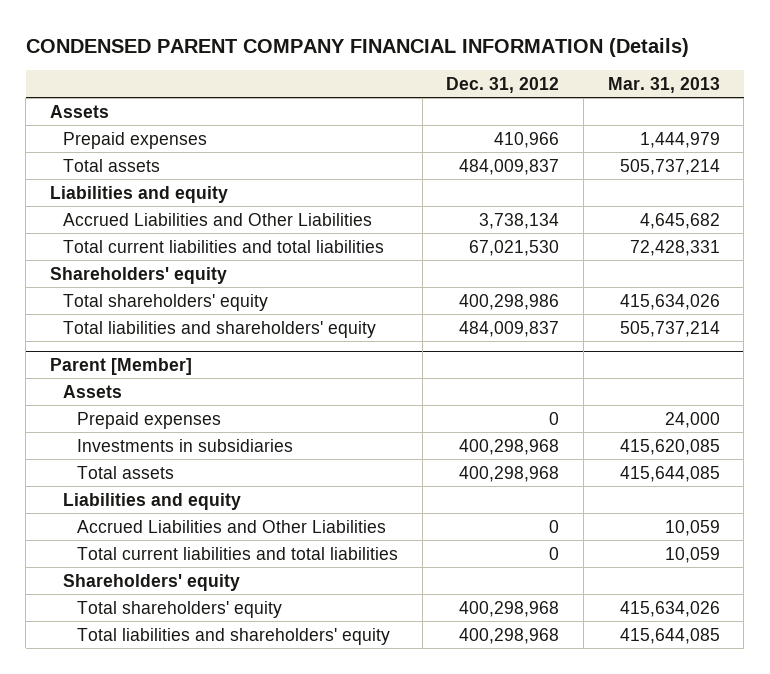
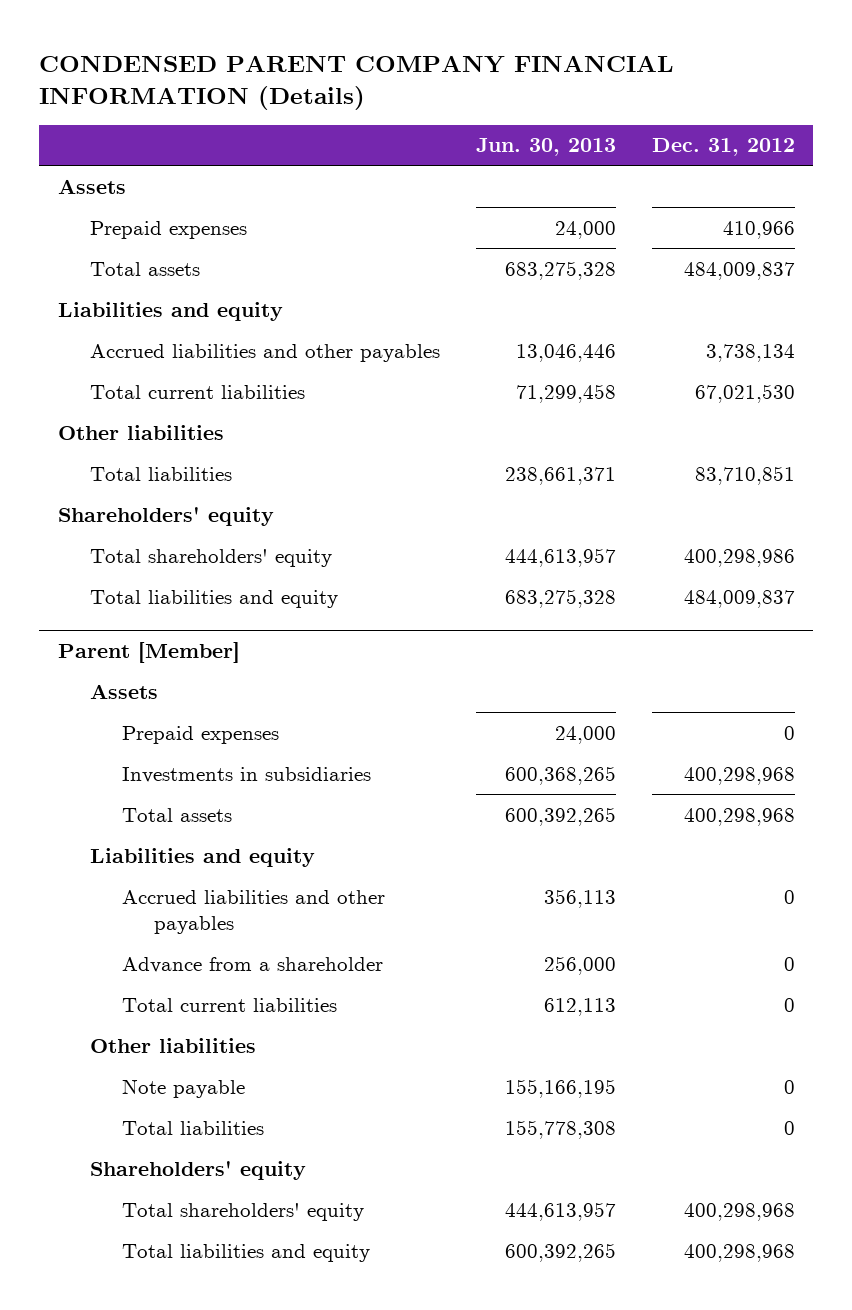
[607,76,720,93] Mar. 31, 2013 -> none
none -> [475,138,616,157] Jun. 30, 2013
[63,212,373,226] Accrued Liabilities and Other Liabilities -> [89,343,440,362] Accrued liabilities and other payables
[63,239,385,253] Total current liabilities and total liabilities -> [89,384,305,399] Total current liabilities
none -> [57,424,224,440] Other liabilities
none -> [89,466,232,481] Total liabilities
[63,320,377,338] Total liabilities and shareholders' equity -> [89,589,338,608] Total liabilities and equity
[76,519,386,533] Accrued Liabilities and Other Liabilities -> [121,889,385,934] Accrued liabilities and other payables
none -> [121,956,383,973] Advance from a shareholder
[76,546,398,560] Total current liabilities and total liabilities -> [121,997,337,1012] Total current liabilities
none -> [89,1037,256,1053] Other liabilities
none -> [121,1078,245,1098] Note payable
none -> [121,1120,264,1135] Total liabilities
[76,627,390,645] Total liabilities and shareholders' equity -> [121,1243,370,1262] Total liabilities and equity

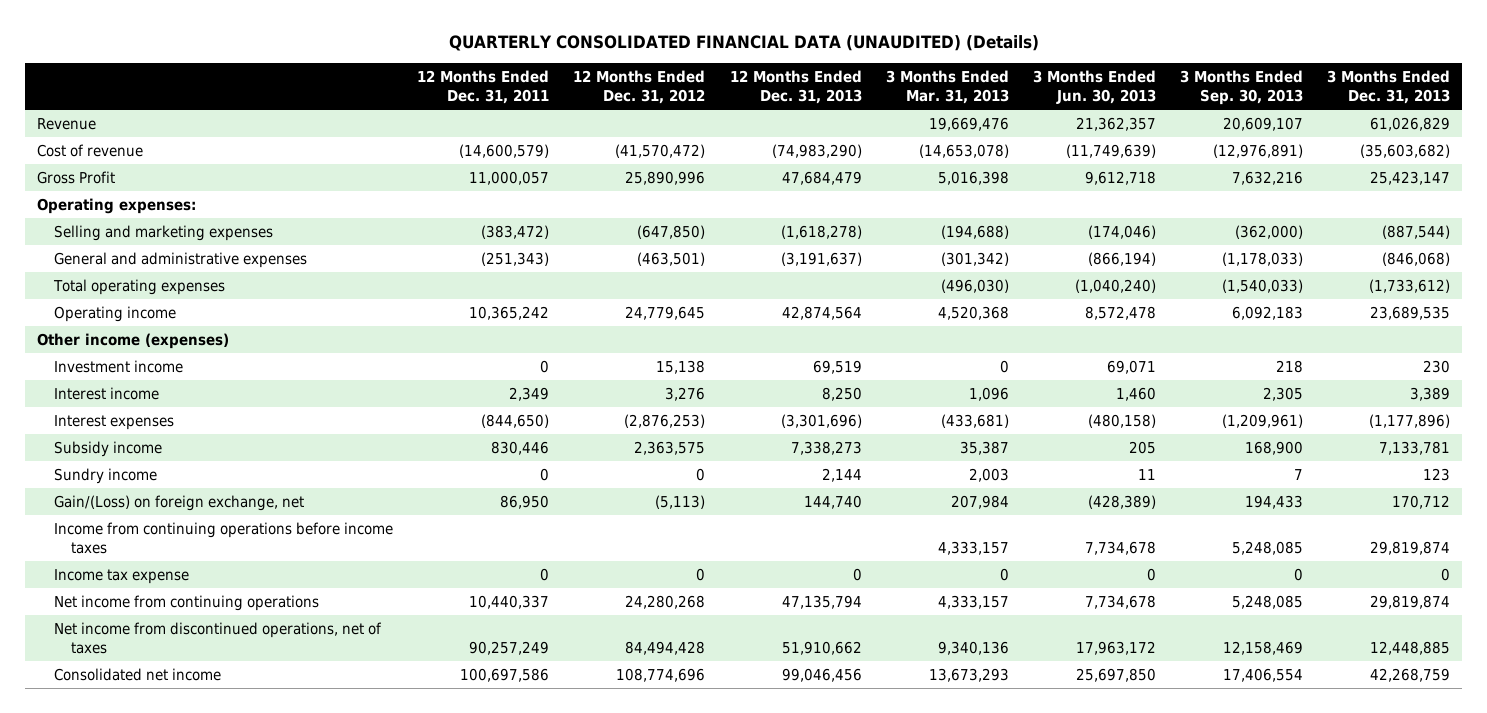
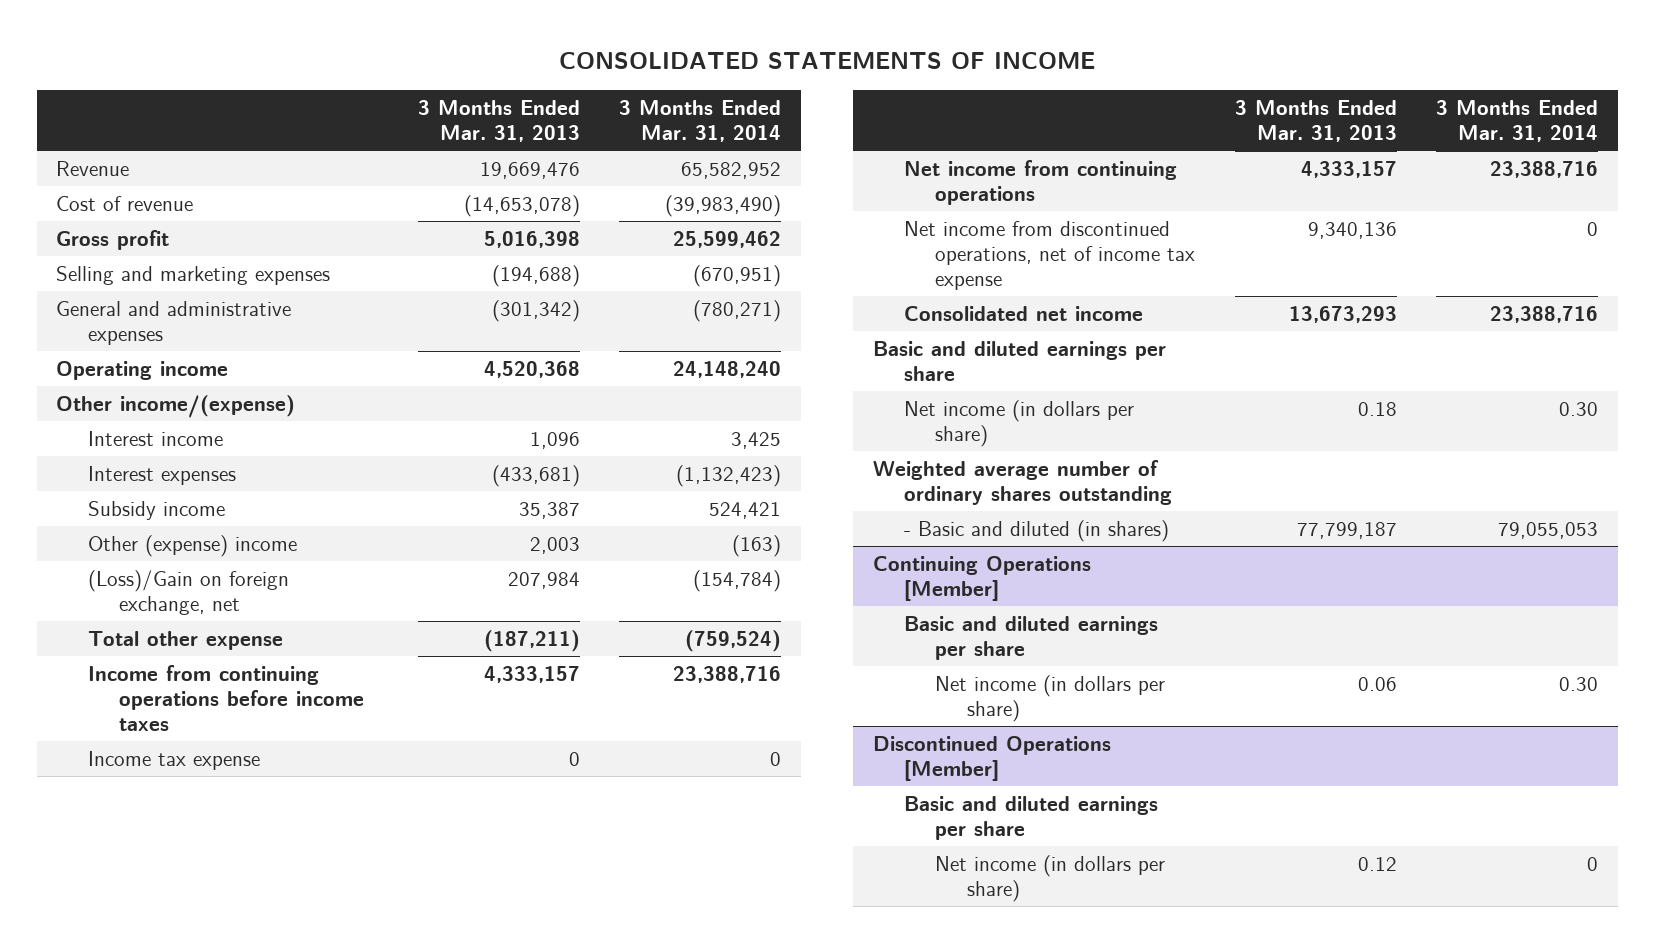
[448,35,1039,52] QUARTERLY CONSOLIDATED FINANCIAL DATA (UNAUDITED) (Details) -> [559,52,1096,70] CONSOLIDATED STATEMENTS OF INCOME
[417,70,550,105] 12 Months Ended Dec. 31, 2011 -> none
[573,70,706,105] 12 Months Ended Dec. 31, 2012 -> none
[729,70,862,105] 12 Months Ended Dec. 31, 2013 -> none
[1032,70,1156,105] 3 Months Ended Jun. 30, 2013 -> none
[1179,70,1303,106] 3 Months Ended Sep. 30, 2013 -> none
[1326,70,1450,105] 3 Months Ended Dec. 31, 2013 -> none
none -> [619,99,782,142] 3 Months Ended Mar. 31, 2014
[37,197,197,214] Operating expenses: -> none
[37,170,116,184] Gross Profit -> [56,229,170,250] Gross profit
[53,278,226,295] Total operating expenses -> none
[54,359,184,373] Investment income -> none
[37,332,230,349] Other income (expenses) -> [56,394,296,418] Other income/(expense)
[54,467,158,484] Sundry income -> none
none -> [87,534,297,557] Other (expense) income
[54,494,305,511] Gain/(Loss) on foreign exchange, net -> [87,569,289,615] (Loss)/Gain on foreign exchange, net
none -> [87,630,283,650] Total other expense
[54,621,383,654] Net income from discontinued operations, net of taxes -> [904,220,1196,291] Net income from discontinued operations, net of income tax expense
none -> [872,340,1166,381] Basic and diluted earnings per share
none -> [904,399,1135,447] Net income (in dollars per share)
none -> [872,459,1173,505] Weighted average number of ordinary shares outstanding
none -> [904,519,1170,542] - Basic and diluted (in shares)
none -> [872,555,1091,601] Continuing Operations [Member]
none -> [904,615,1159,660] Basic and diluted earnings per share
none -> [935,674,1166,722] Net income (in dollars per share)
none -> [872,735,1111,781] Discontinued Operations [Member]
none -> [904,795,1159,840] Basic and diluted earnings per share
none -> [935,854,1166,902] Net income (in dollars per share)

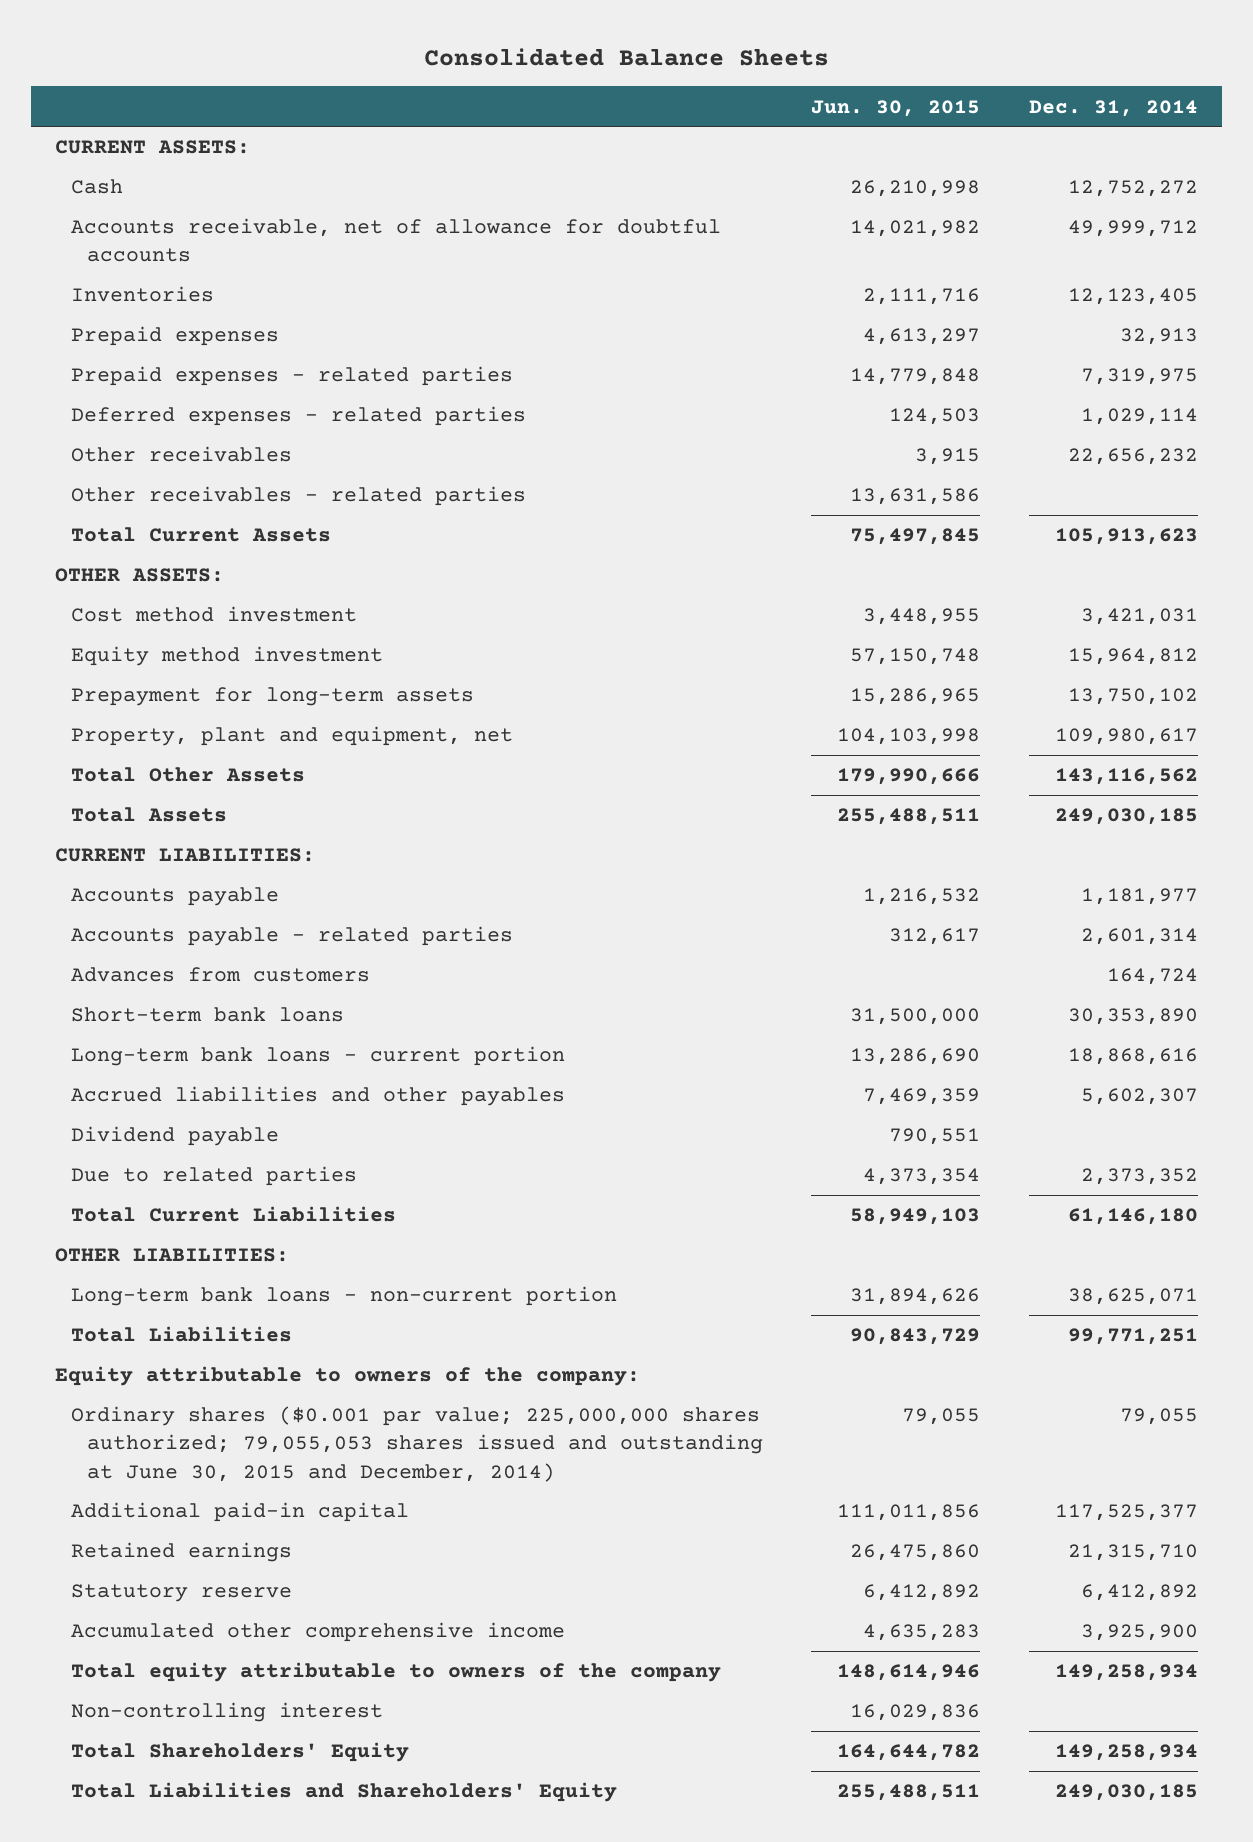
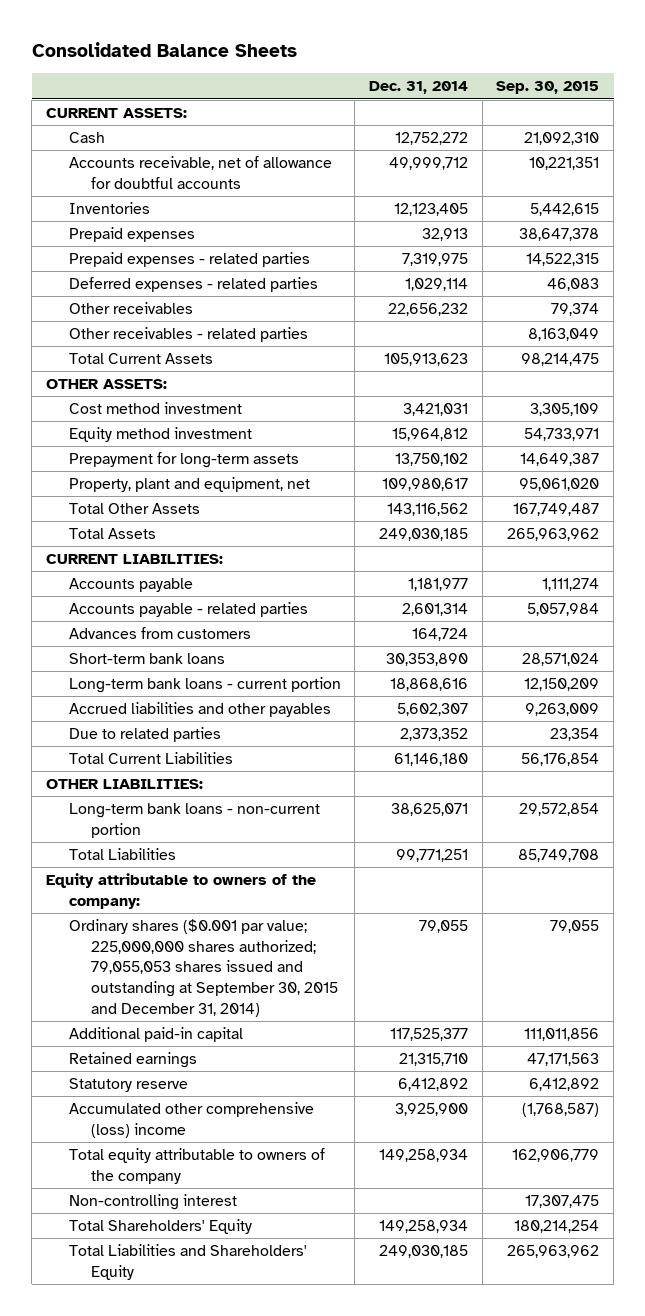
[811,99,981,117] Jun. 30, 2015 -> none
none -> [496,81,600,95] Sep. 30, 2015
[70,1126,279,1147] Dividend payable -> none
[70,1406,763,1482] Ordinary shares ($0.001 par value; 225,000,000 shares authorized; 79,055,053 shares issued and outstanding at June 30, 2015 and December, 2014) -> [68,919,339,1017] Ordinary shares ($0.001 par value; 225,000,000 shares authorized; 79,055,053 shares issued and outstanding at September 30, 2015 and December 31, 2014)
[70,1622,565,1643] Accumulated other comprehensive income -> [68,1102,314,1138] Accumulated other comprehensive (loss) income

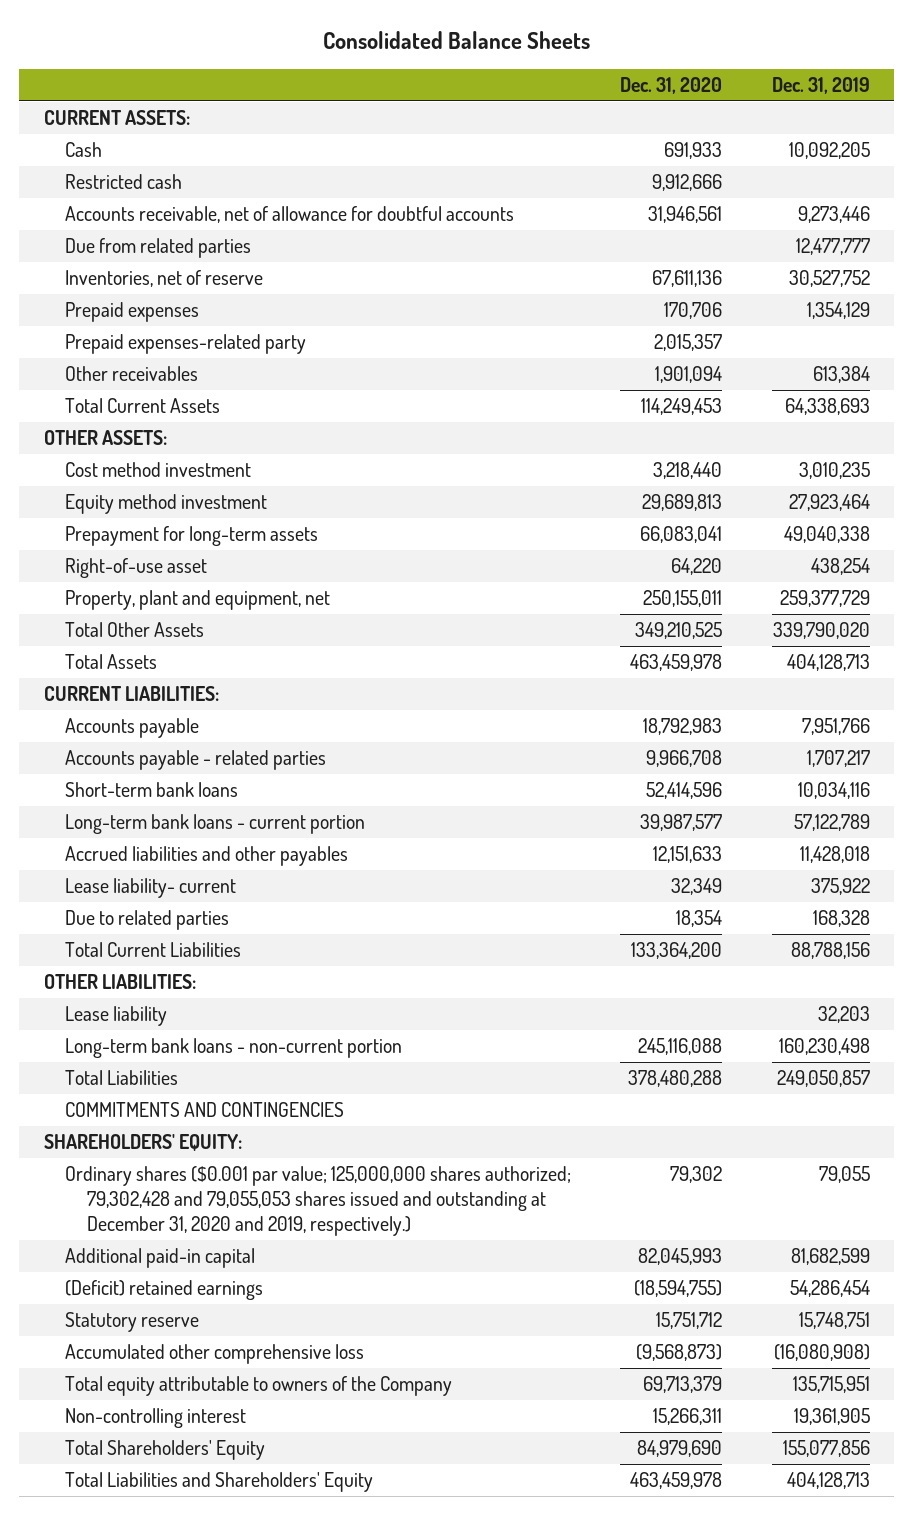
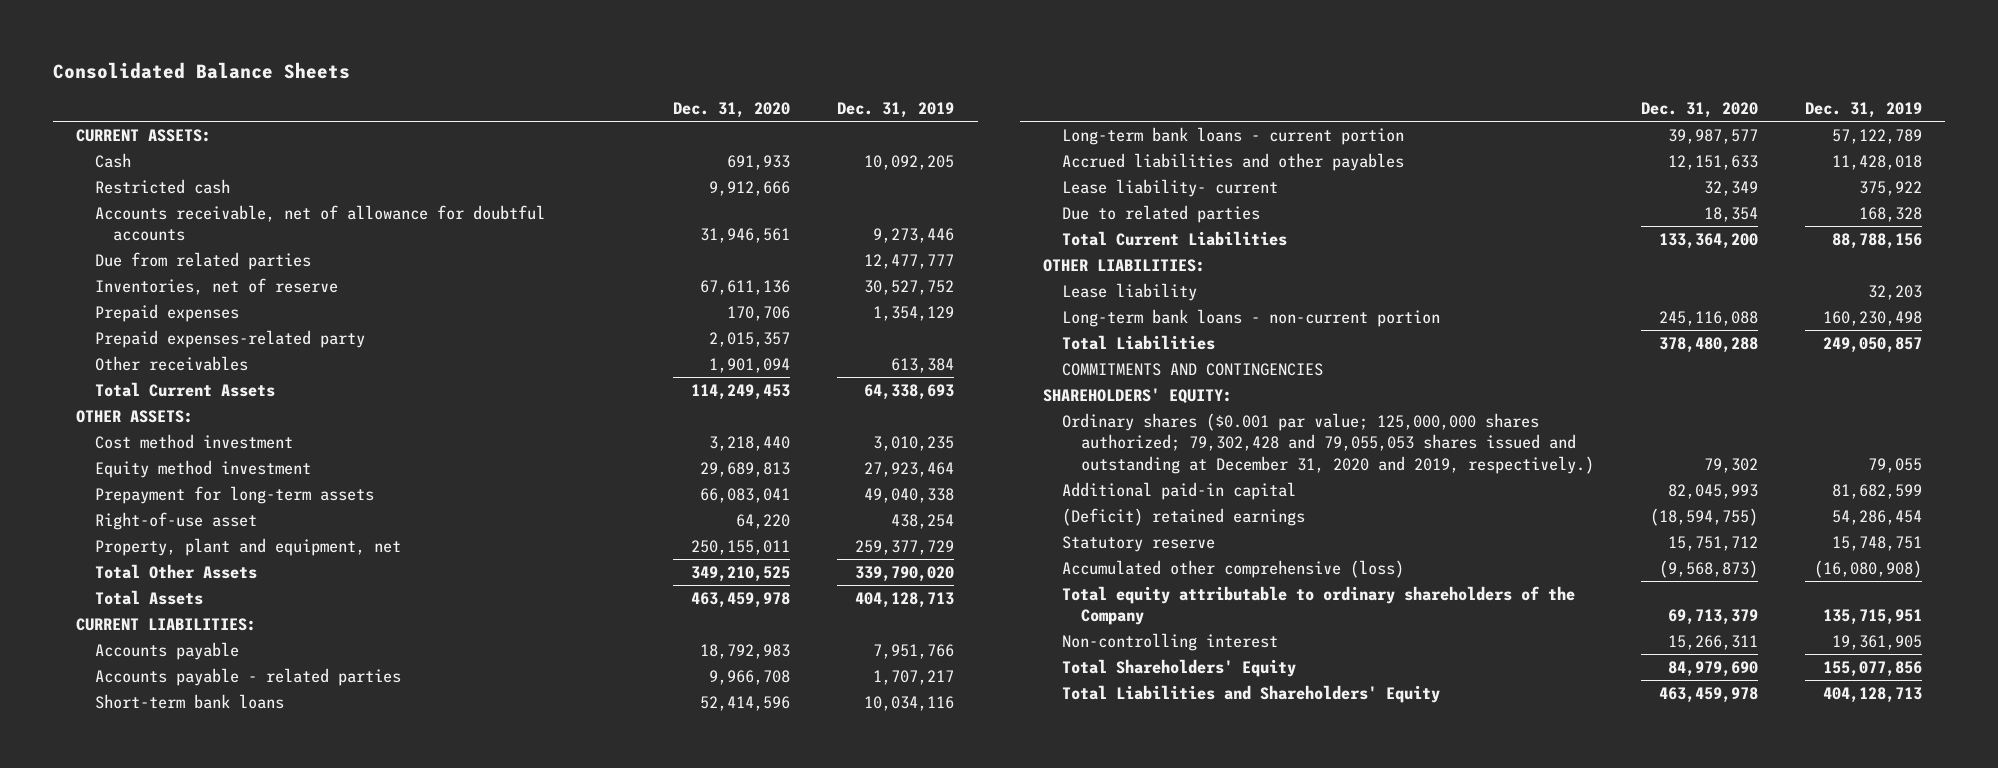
[65,1344,365,1365] Accumulated other comprehensive loss -> [1061,559,1404,578] Accumulated other comprehensive (loss)
[65,1376,453,1397] Total equity attributable to owners of the Company -> [1061,585,1575,626] Total equity attributable to ordinary shareholders of the Company

